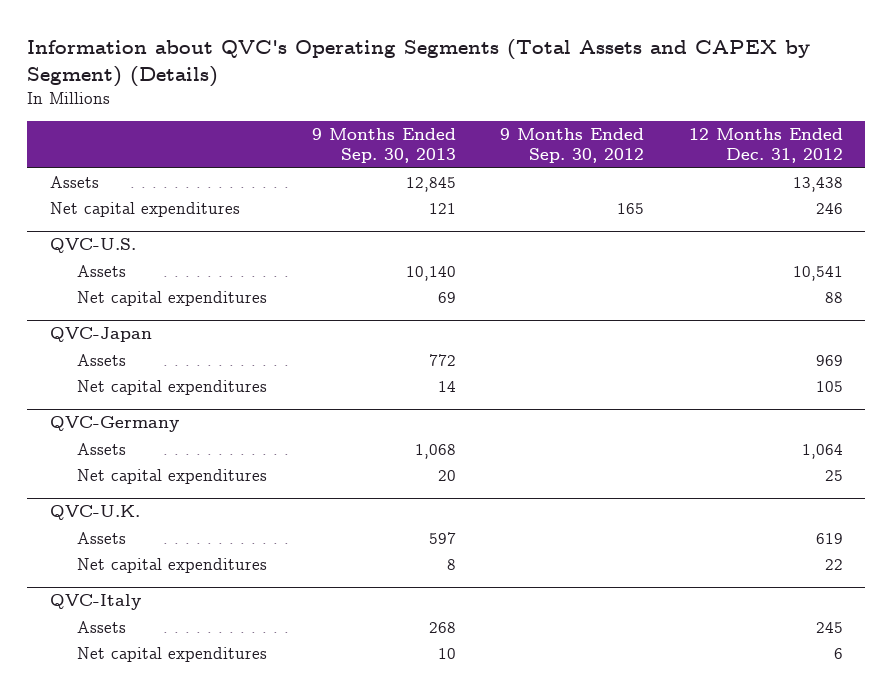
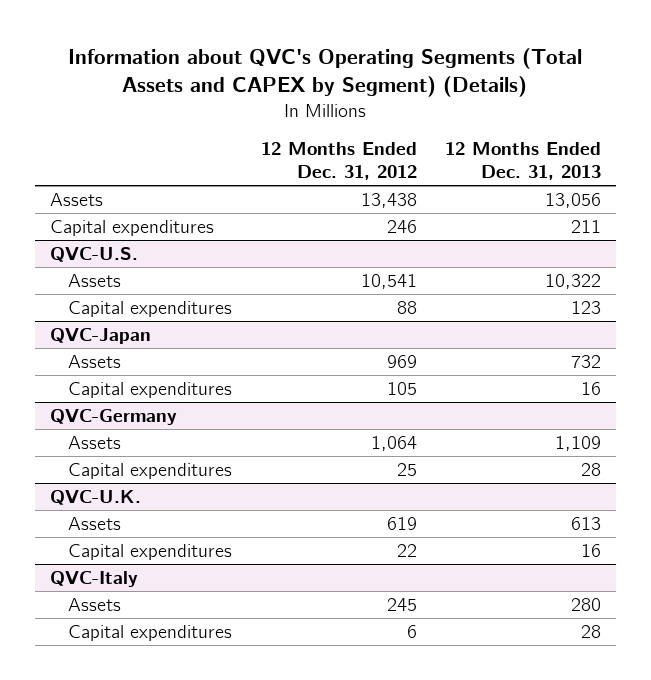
[311,127,456,164] 9 Months Ended Sep. 30, 2013 -> none
[500,127,645,164] 9 Months Ended Sep. 30, 2012 -> none
none -> [445,142,602,180] 12 Months Ended Dec. 31, 2013
[49,202,240,218] Net capital expenditures -> [49,220,214,237] Capital expenditures
[76,291,267,307] Net capital expenditures -> [68,301,233,318] Capital expenditures
[76,380,267,396] Net capital expenditures -> [68,382,233,399] Capital expenditures
[76,469,267,485] Net capital expenditures -> [68,463,233,480] Capital expenditures
[76,558,267,574] Net capital expenditures -> [68,544,233,561] Capital expenditures
[76,647,267,663] Net capital expenditures -> [68,625,233,642] Capital expenditures

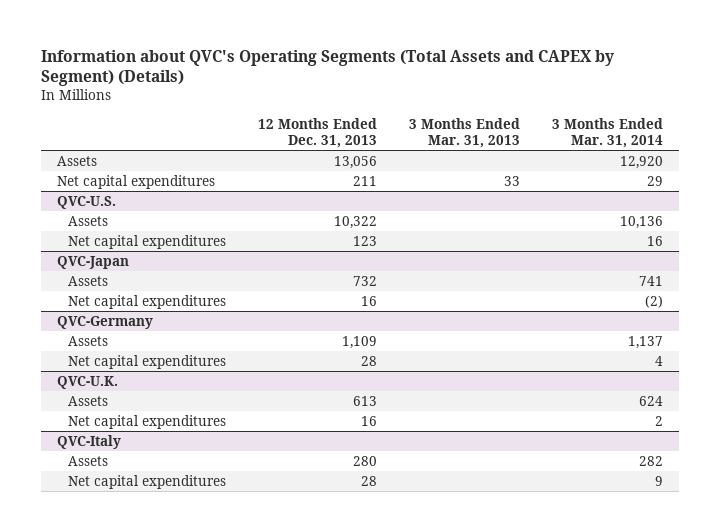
[260,142,417,180] 12 Months Ended Dec. 31, 2012 -> none
none -> [408,117,520,149] 3 Months Ended Mar. 31, 2013
none -> [552,117,664,149] 3 Months Ended Mar. 31, 2014
[49,220,214,237] Capital expenditures -> [56,174,215,189] Net capital expenditures
[68,301,233,318] Capital expenditures -> [67,234,226,249] Net capital expenditures
[68,382,233,399] Capital expenditures -> [67,294,226,309] Net capital expenditures
[68,463,233,480] Capital expenditures -> [67,354,226,369] Net capital expenditures
[68,544,233,561] Capital expenditures -> [67,414,226,429] Net capital expenditures
[68,625,233,642] Capital expenditures -> [67,474,226,489] Net capital expenditures

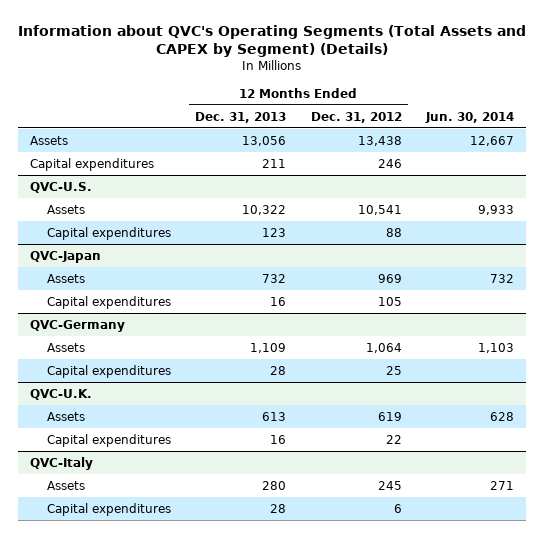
[408,117,520,149] 3 Months Ended Mar. 31, 2013 -> none
[552,117,664,149] 3 Months Ended Mar. 31, 2014 -> none
none -> [310,111,402,123] Dec. 31, 2012
none -> [424,111,514,123] Jun. 30, 2014
[56,174,215,189] Net capital expenditures -> [29,157,154,171] Capital expenditures
[67,234,226,249] Net capital expenditures -> [46,226,171,240] Capital expenditures
[67,294,226,309] Net capital expenditures -> [46,295,171,309] Capital expenditures
[67,354,226,369] Net capital expenditures -> [46,364,171,378] Capital expenditures
[67,414,226,429] Net capital expenditures -> [46,433,171,447] Capital expenditures
[67,474,226,489] Net capital expenditures -> [46,502,171,516] Capital expenditures

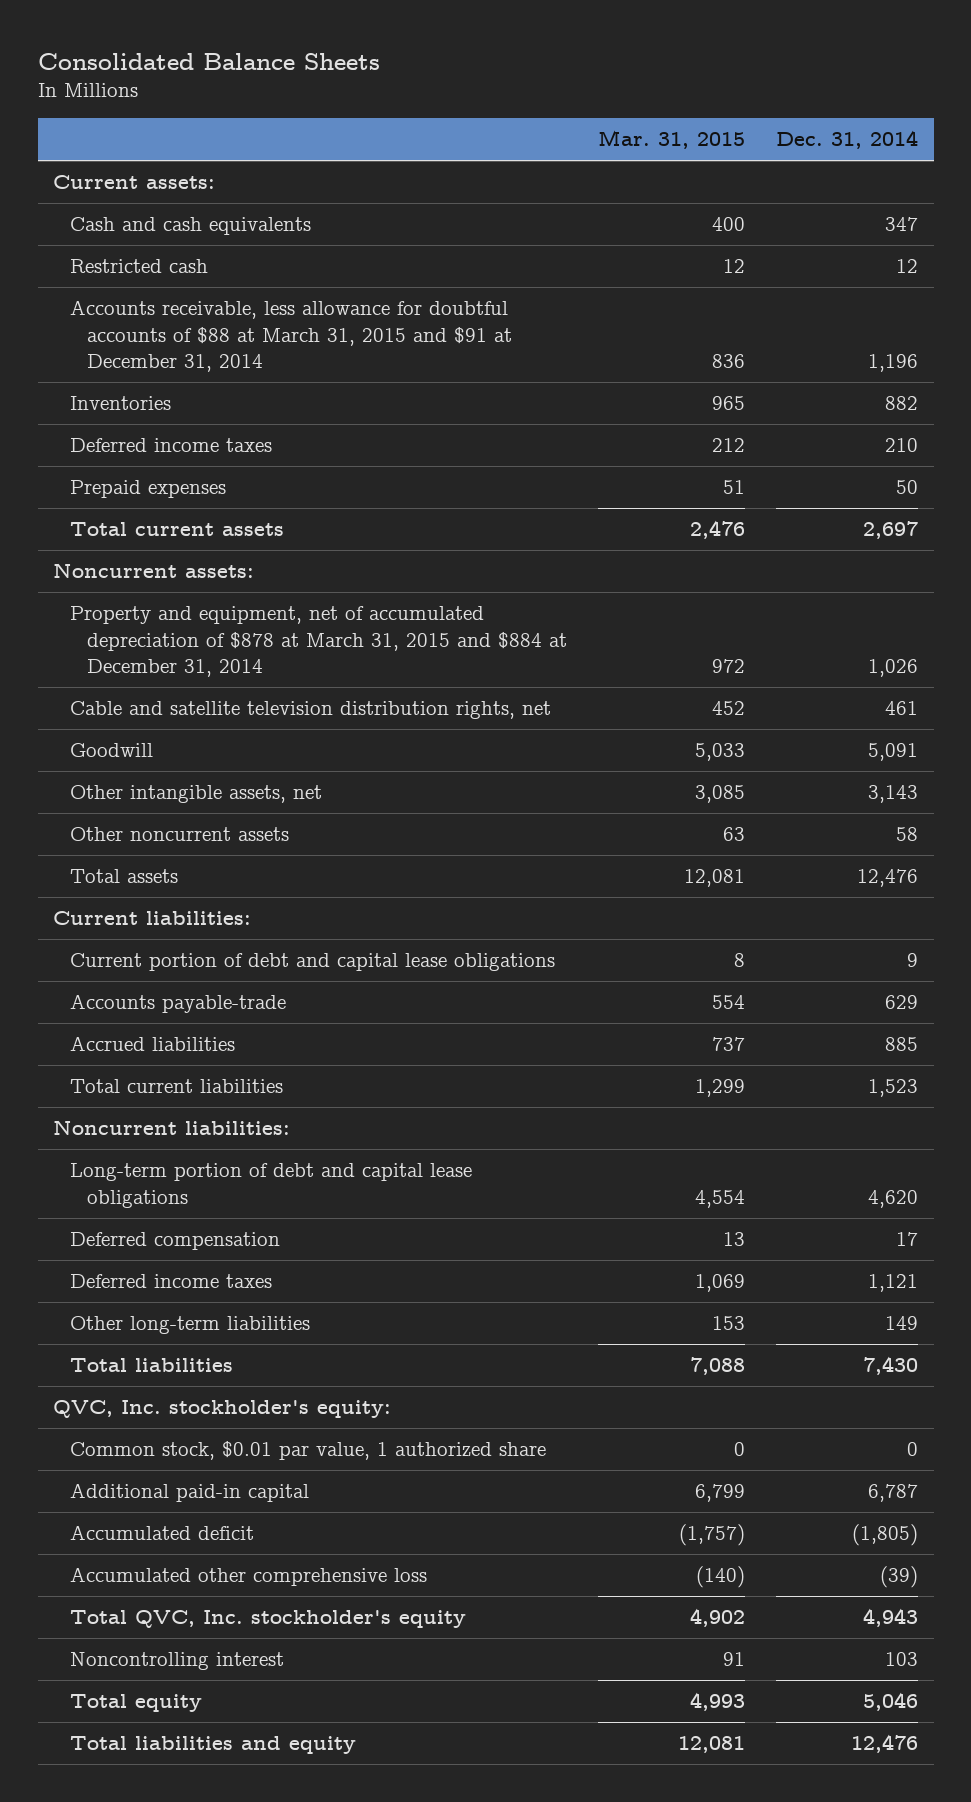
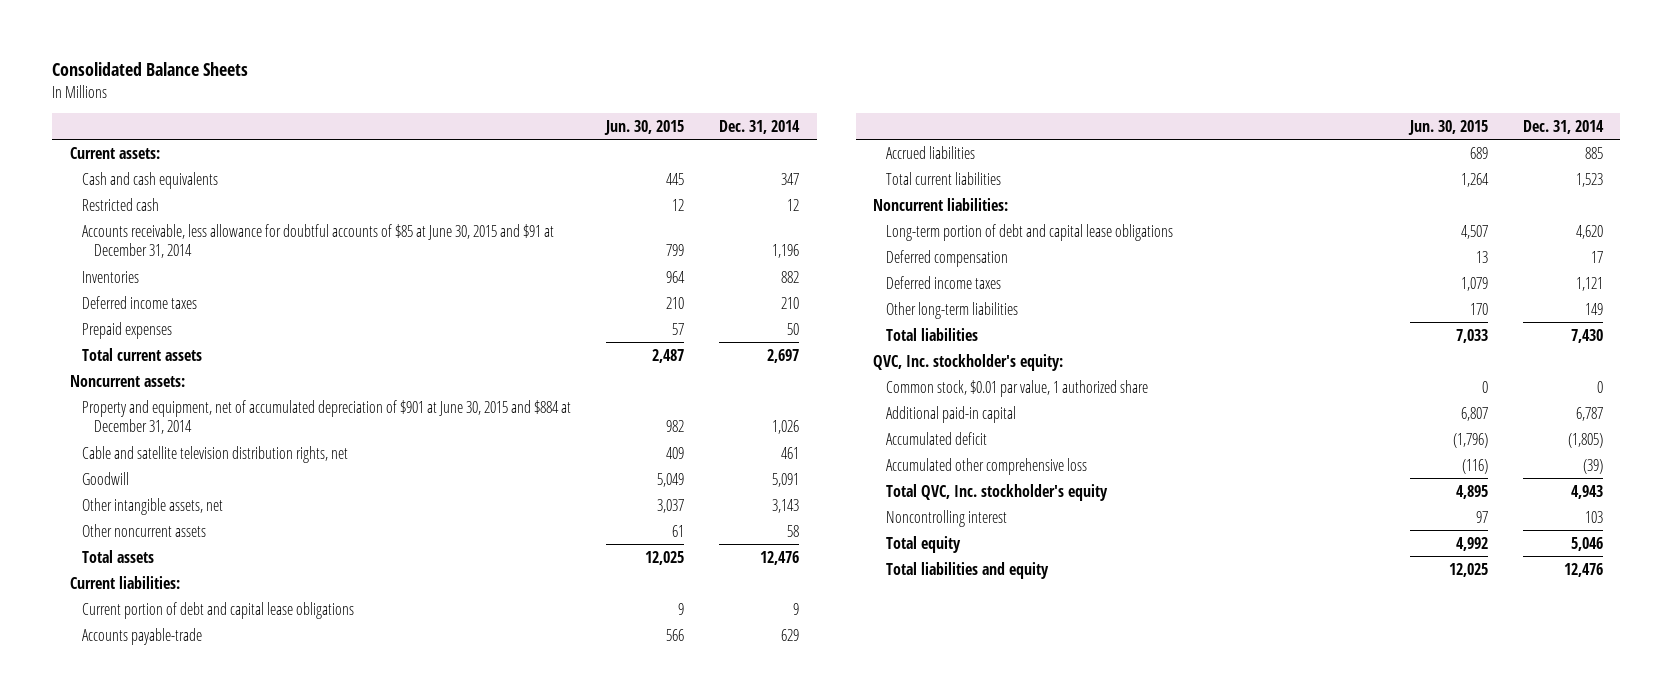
[598,130,746,150] Mar. 31, 2015 -> none
none -> [603,119,684,135] Jun. 30, 2015
[70,300,513,372] Accounts receivable, less allowance for doubtful accounts of $88 at March 31, 2015 and $91 at December 31, 2014 -> [81,223,554,259] Accounts receivable, less allowance for doubtful accounts of $85 at June 30, 2015 and $91 at December 31, 2014
[70,606,568,677] Property and equipment, net of accumulated depreciation of $878 at March 31, 2015 and $884 at December 31, 2014 -> [81,399,571,435] Property and equipment, net of accumulated depreciation of $901 at June 30, 2015 and $884 at December 31, 2014

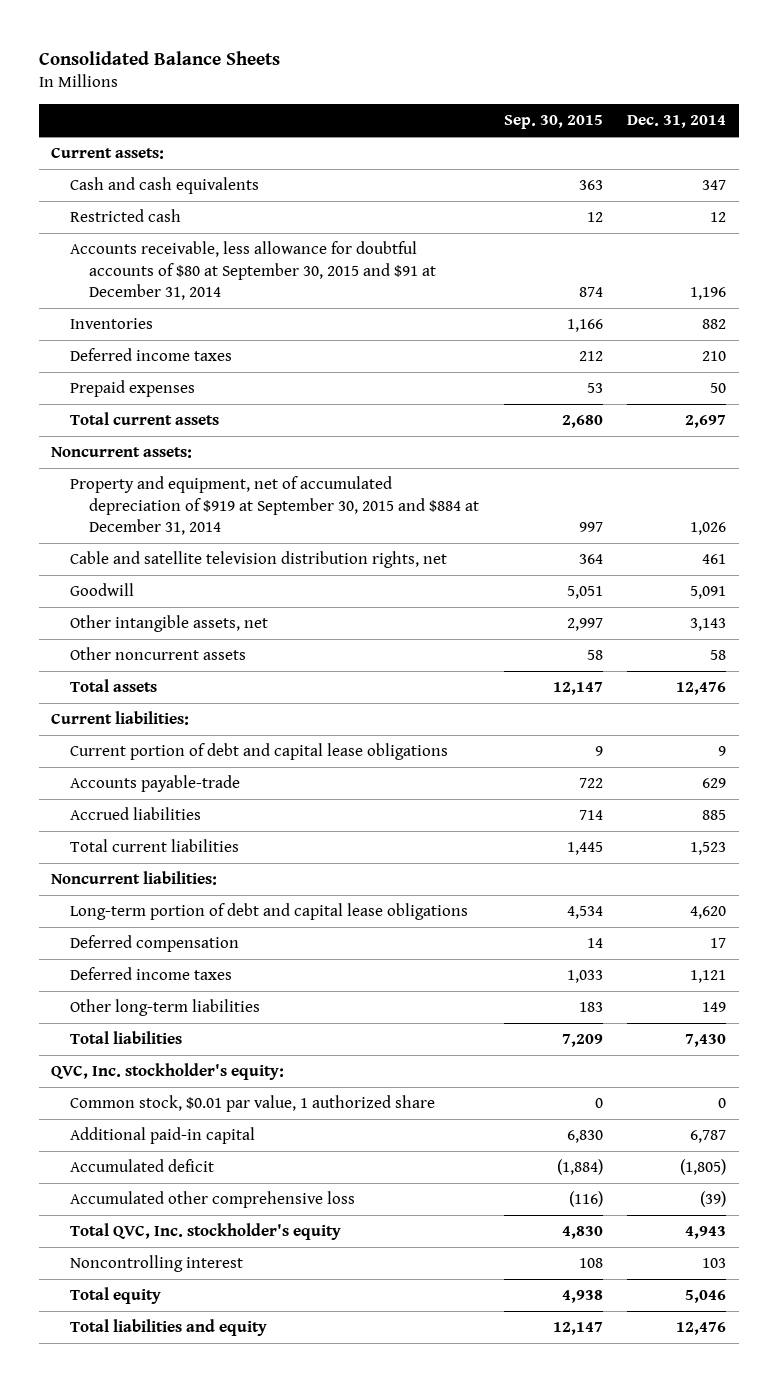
[603,119,684,135] Jun. 30, 2015 -> none
none -> [503,115,603,130] Sep. 30, 2015
[81,223,554,259] Accounts receivable, less allowance for doubtful accounts of $85 at June 30, 2015 and $91 at December 31, 2014 -> [70,241,437,301] Accounts receivable, less allowance for doubtful accounts of $80 at September 30, 2015 and $91 at December 31, 2014
[81,399,571,435] Property and equipment, net of accumulated depreciation of $901 at June 30, 2015 and $884 at December 31, 2014 -> [70,476,480,536] Property and equipment, net of accumulated depreciation of $919 at September 30, 2015 and $884 at December 31, 2014

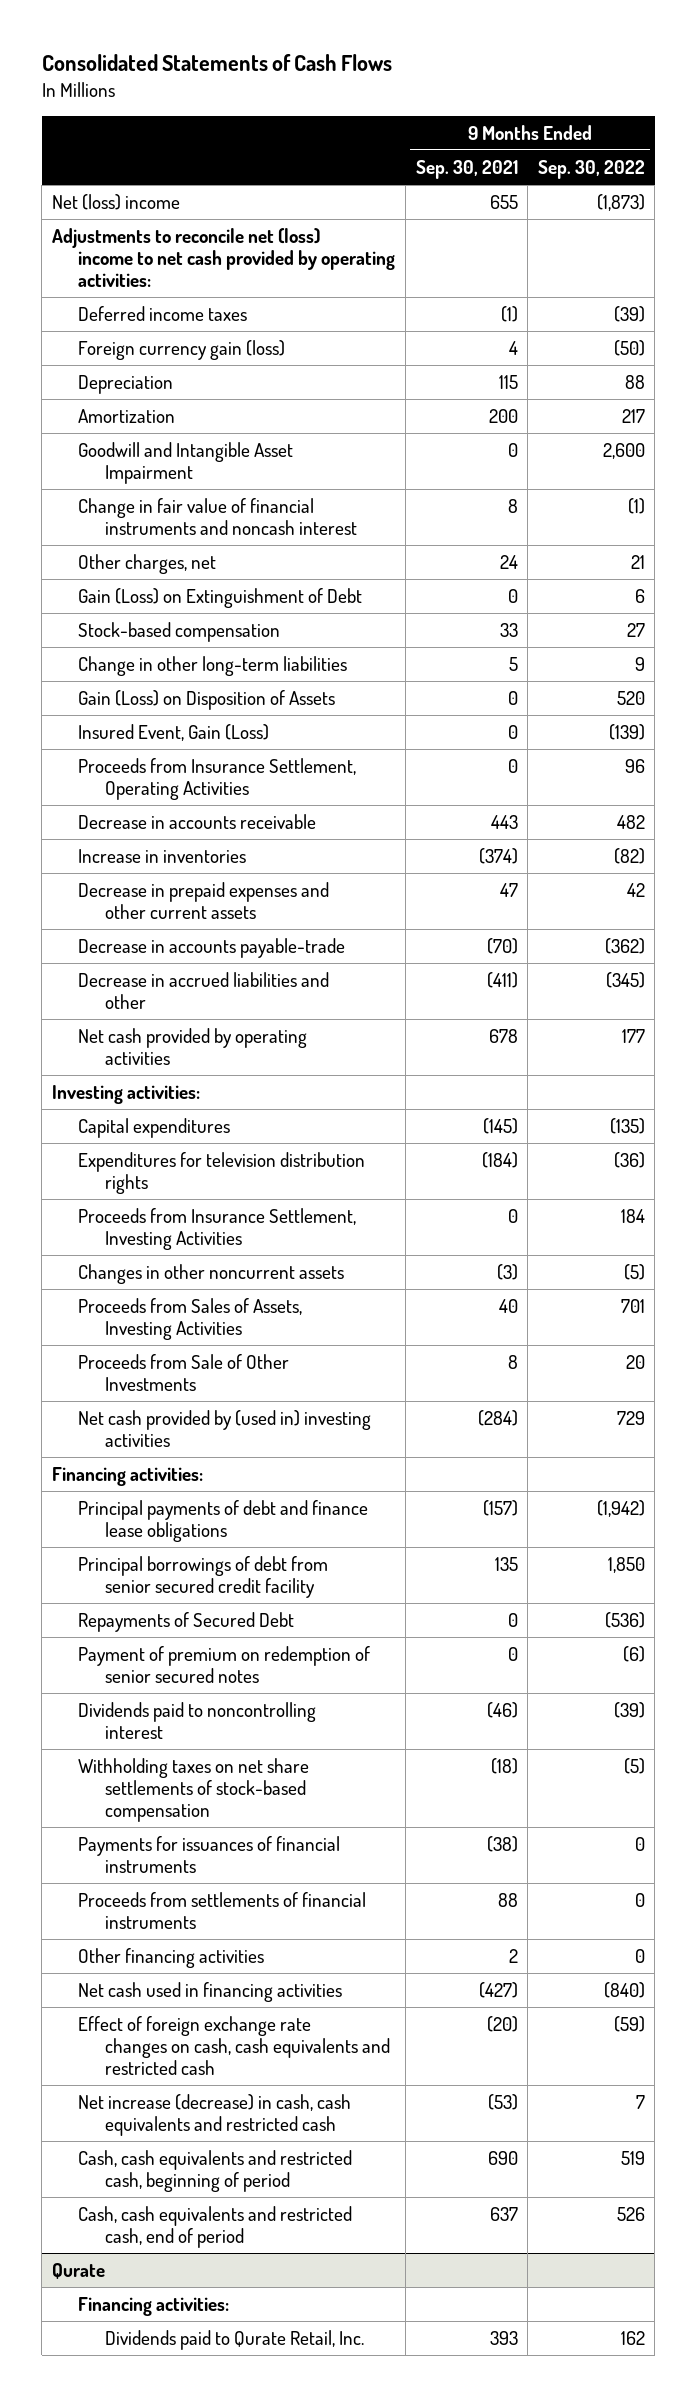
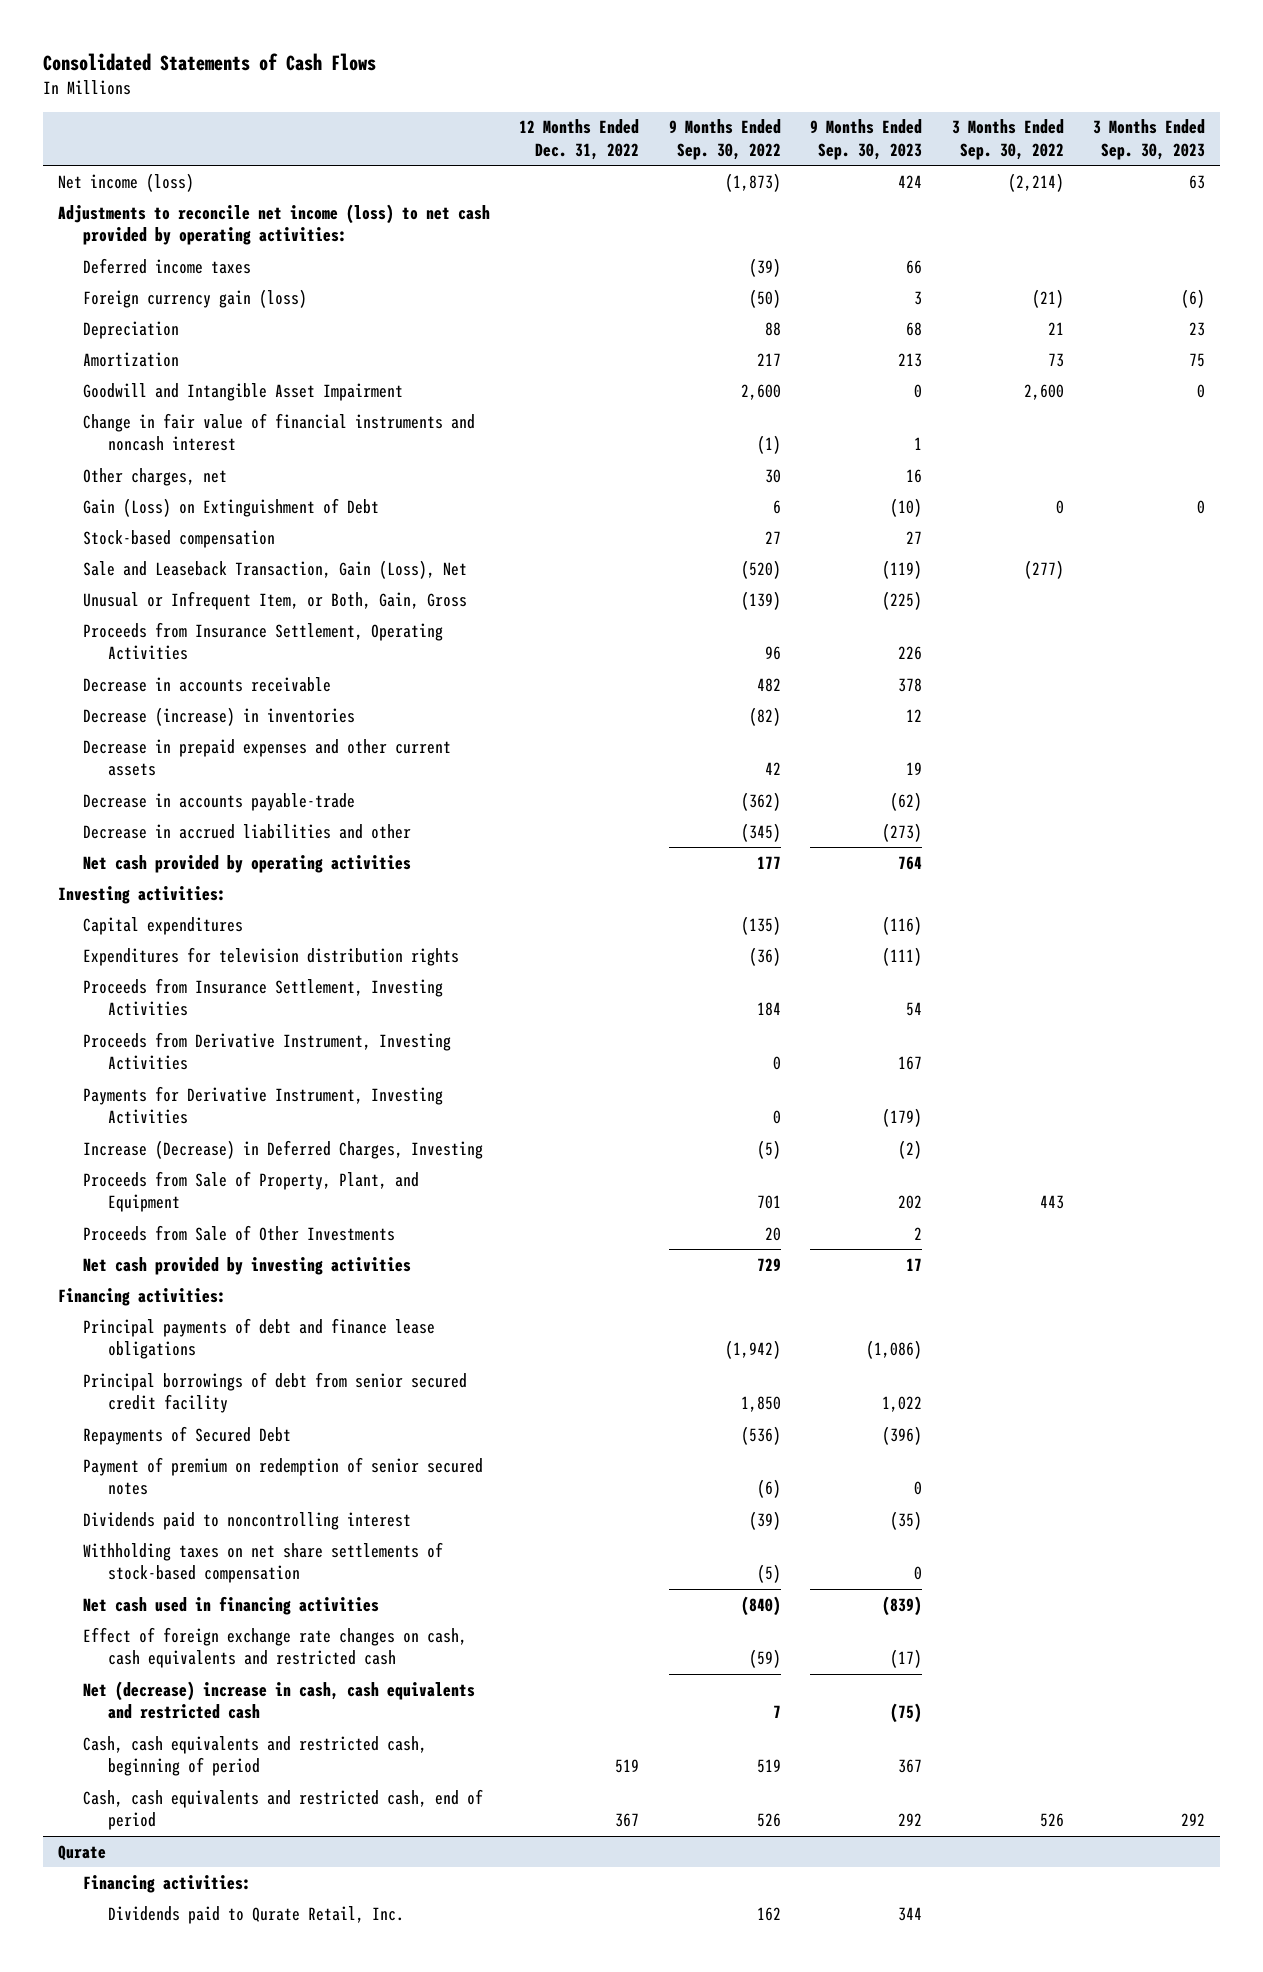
[415,159,518,179] Sep. 30, 2021 -> none
none -> [519,119,640,160] 12 Months Ended Dec. 31, 2022
none -> [810,119,923,160] 9 Months Ended Sep. 30, 2023
none -> [951,119,1064,160] 3 Months Ended Sep. 30, 2022
none -> [1093,119,1206,160] 3 Months Ended Sep. 30, 2023
[51,194,180,211] Net (loss) income -> [57,172,194,192] Net income (loss)
[51,228,396,287] Adjustments to reconcile net (loss) income to net cash provided by operating activities: -> [57,203,490,246] Adjustments to reconcile net income (loss) to net cash provided by operating activities:
[630,555,645,570] 21 -> [764,468,781,483] 30
[78,656,348,677] Change in other long-term liabilities -> none
[78,690,336,711] Gain (Loss) on Disposition of Assets -> none
none -> [82,559,467,579] Sale and Leaseback Transaction, Gain (Loss), Net
[78,724,270,742] Insured Event, Gain (Loss) -> [82,590,467,610] Unusual or Infrequent Item, or Both, Gain, Gross
[78,849,247,864] Increase in inventories -> [82,706,355,726] Decrease (increase) in inventories
[78,1264,345,1285] Changes in other noncurrent assets -> none
[78,1298,303,1340] Proceeds from Sales of Assets, Investing Activities -> none
none -> [82,1031,451,1071] Proceeds from Derivative Instrument, Investing Activities
none -> [82,1085,443,1125] Payments for Derivative Instrument, Investing Activities
none -> [82,1139,483,1159] Increase (Decrease) in Deferred Charges, Investing
none -> [82,1170,419,1213] Proceeds from Sale of Property, Plant, and Equipment
[78,1410,372,1447] Net cash provided by (used in) investing activities -> [82,1256,411,1275] Net cash provided by investing activities
[78,1836,341,1873] Payments for issuances of financial instruments -> none
[78,1892,367,1929] Proceeds from settlements of financial instruments -> none
[78,1948,265,1969] Other financing activities -> none
[78,2094,352,2136] Net increase (decrease) in cash, cash equivalents and restricted cash -> [82,1680,475,1720] Net (decrease) increase in cash, cash equivalents and restricted cash

